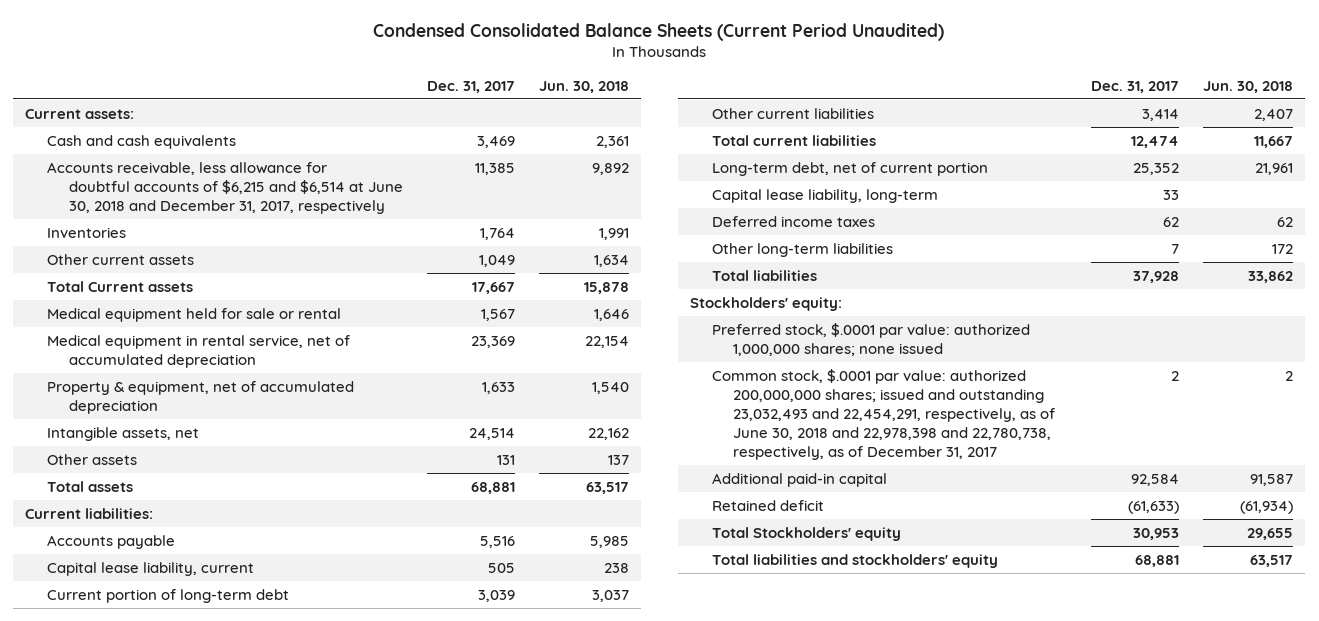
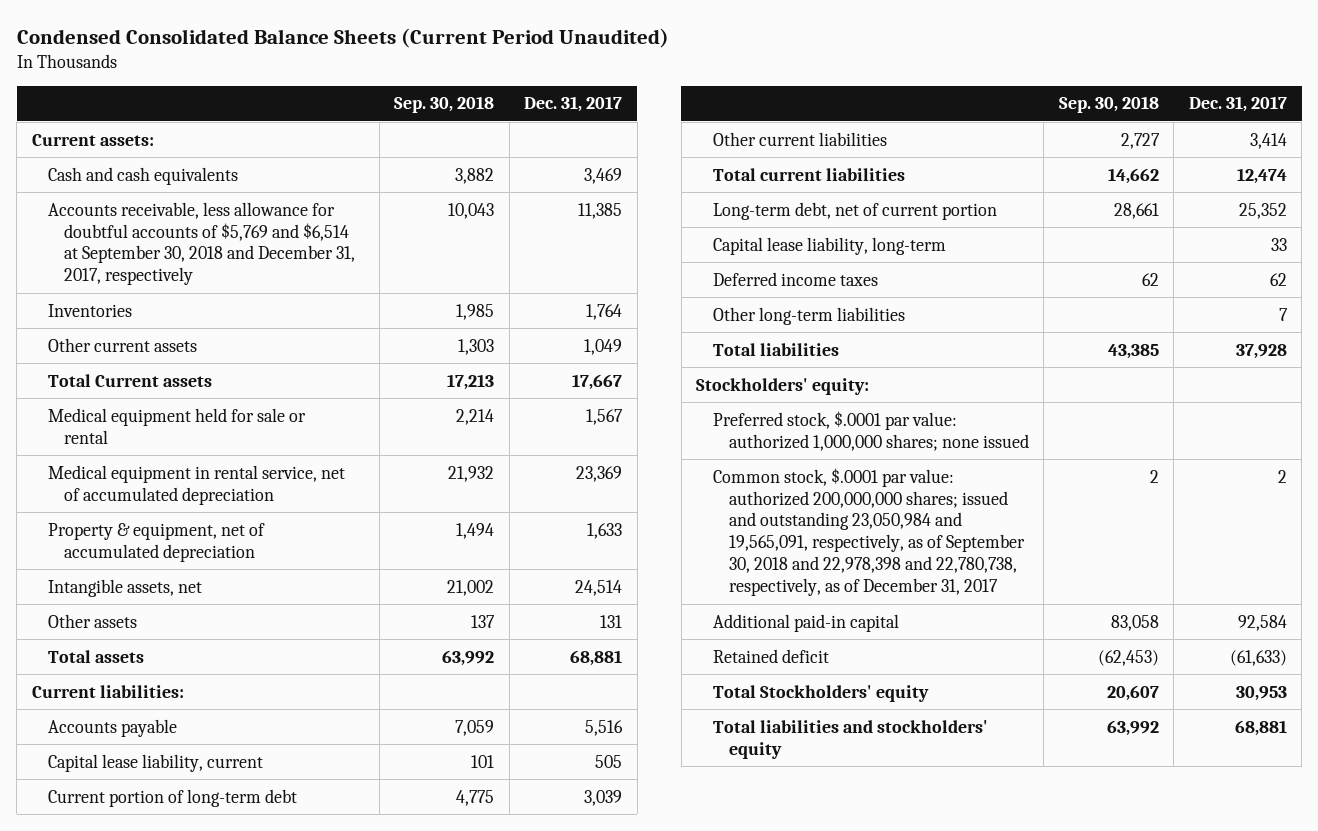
[538,80,629,93] Jun. 30, 2018 -> none
none -> [394,96,495,114] Sep. 30, 2018
[46,161,403,214] Accounts receivable, less allowance for doubtful accounts of $6,215 and $6,514 at June 30, 2018 and December 31, 2017, respectively -> [47,201,356,286] Accounts receivable, less allowance for doubtful accounts of $5,769 and $6,514 at September 30, 2018 and December 31, 2017, respectively
[711,368,1056,460] Common stock, $.0001 par value: authorized 200,000,000 shares; issued and outstanding 23,032,493 and 22,454,291, respectively, as of June 30, 2018 and 22,978,398 and 22,780,738, respectively, as of December 31, 2017 -> [712,467,1025,597] Common stock, $.0001 par value: authorized 200,000,000 shares; issued and outstanding 23,050,984 and 19,565,091, respectively, as of September 30, 2018 and 22,978,398 and 22,780,738, respectively, as of December 31, 2017

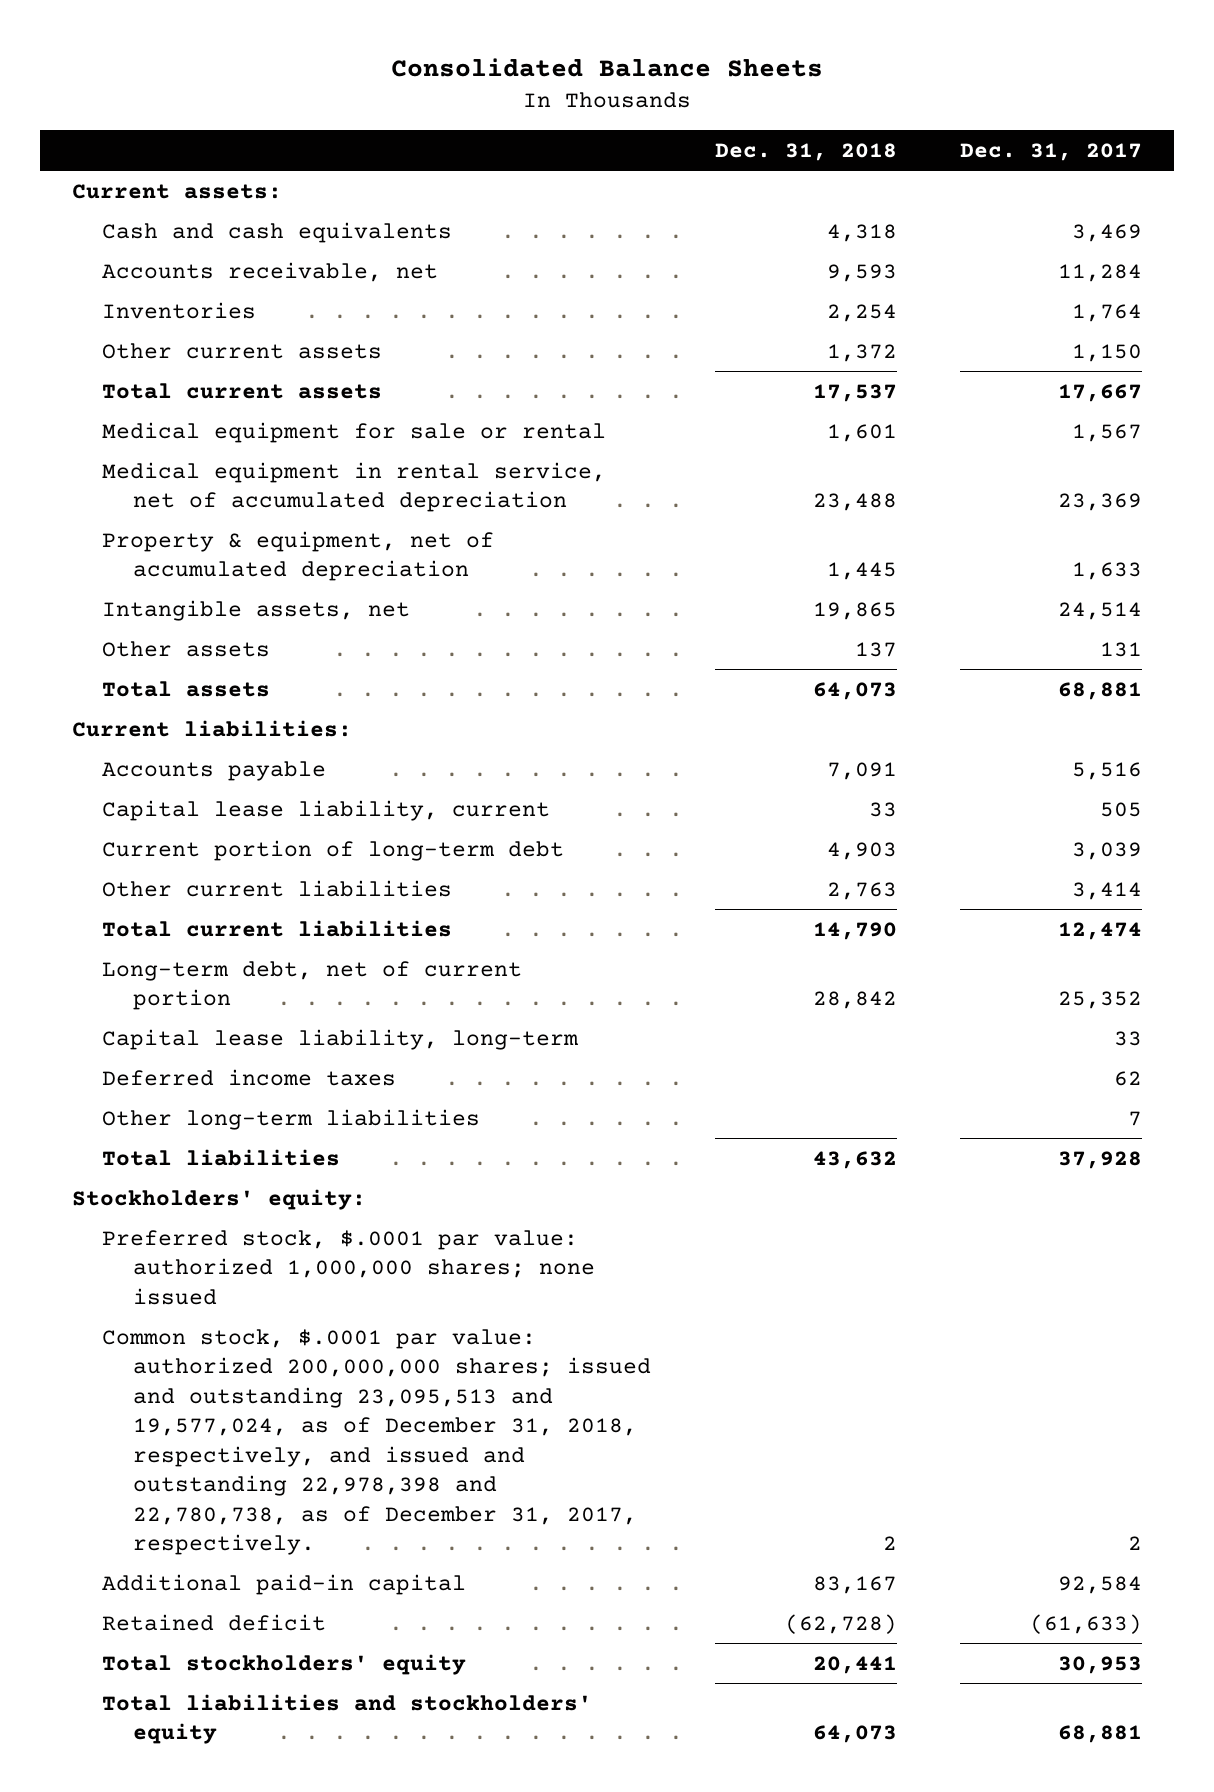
[16,27,669,48] Condensed Consolidated Balance Sheets (Current Period Unaudited) -> [391,57,824,77] Consolidated Balance Sheets
[394,96,495,114] Sep. 30, 2018 -> none
none -> [714,143,897,162] Dec. 31, 2018
[47,201,356,286] Accounts receivable, less allowance for doubtful accounts of $5,769 and $6,514 at September 30, 2018 and December 31, 2017, respectively -> none
none -> [102,261,439,282] Accounts receivable, net
[584,338,623,355] 1,049 -> [1072,343,1143,362] 1,150
[47,373,212,387] Total Current assets -> [102,382,383,399] Total current assets
[47,407,306,444] Medical equipment held for sale or rental -> [102,421,607,443] Medical equipment for sale or rental
[712,467,1025,597] Common stock, $.0001 par value: authorized 200,000,000 shares; issued and outstanding 23,050,984 and 19,565,091, respectively, as of September 30, 2018 and 22,978,398 and 22,780,738, respectively, as of December 31, 2017 -> [102,1328,652,1556] Common stock, $.0001 par value: authorized 200,000,000 shares; issued and outstanding 23,095,513 and 19,577,024, as of December 31, 2018, respectively, and issued and outstanding 22,978,398 and 22,780,738, as of December 31, 2017, respectively.
[712,684,929,702] Total Stockholders' equity -> [102,1653,467,1675] Total stockholders' equity

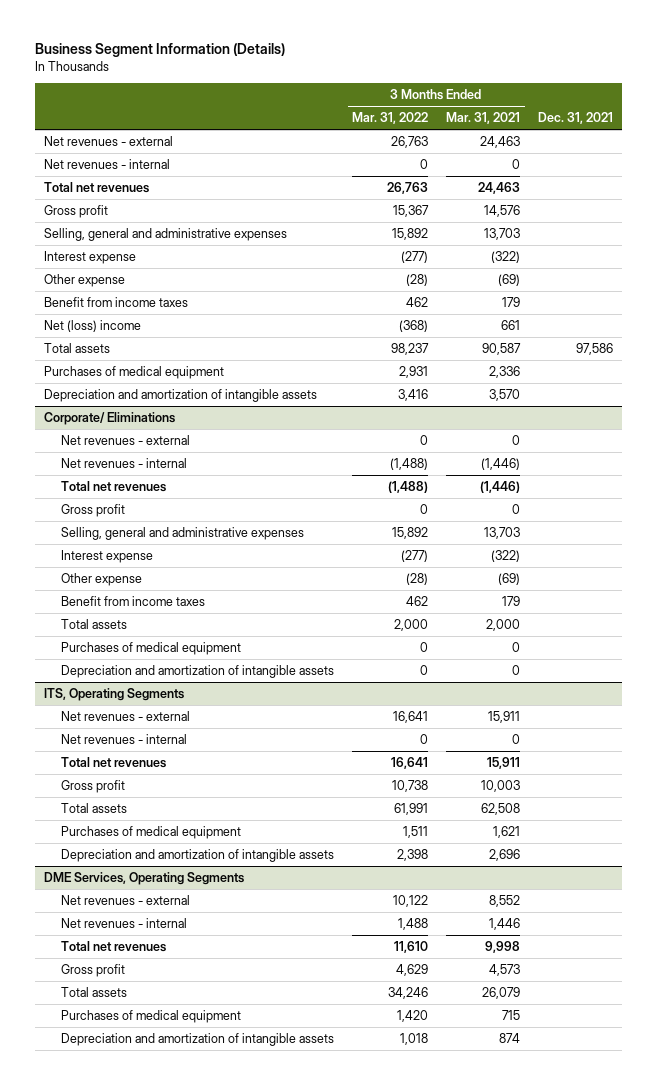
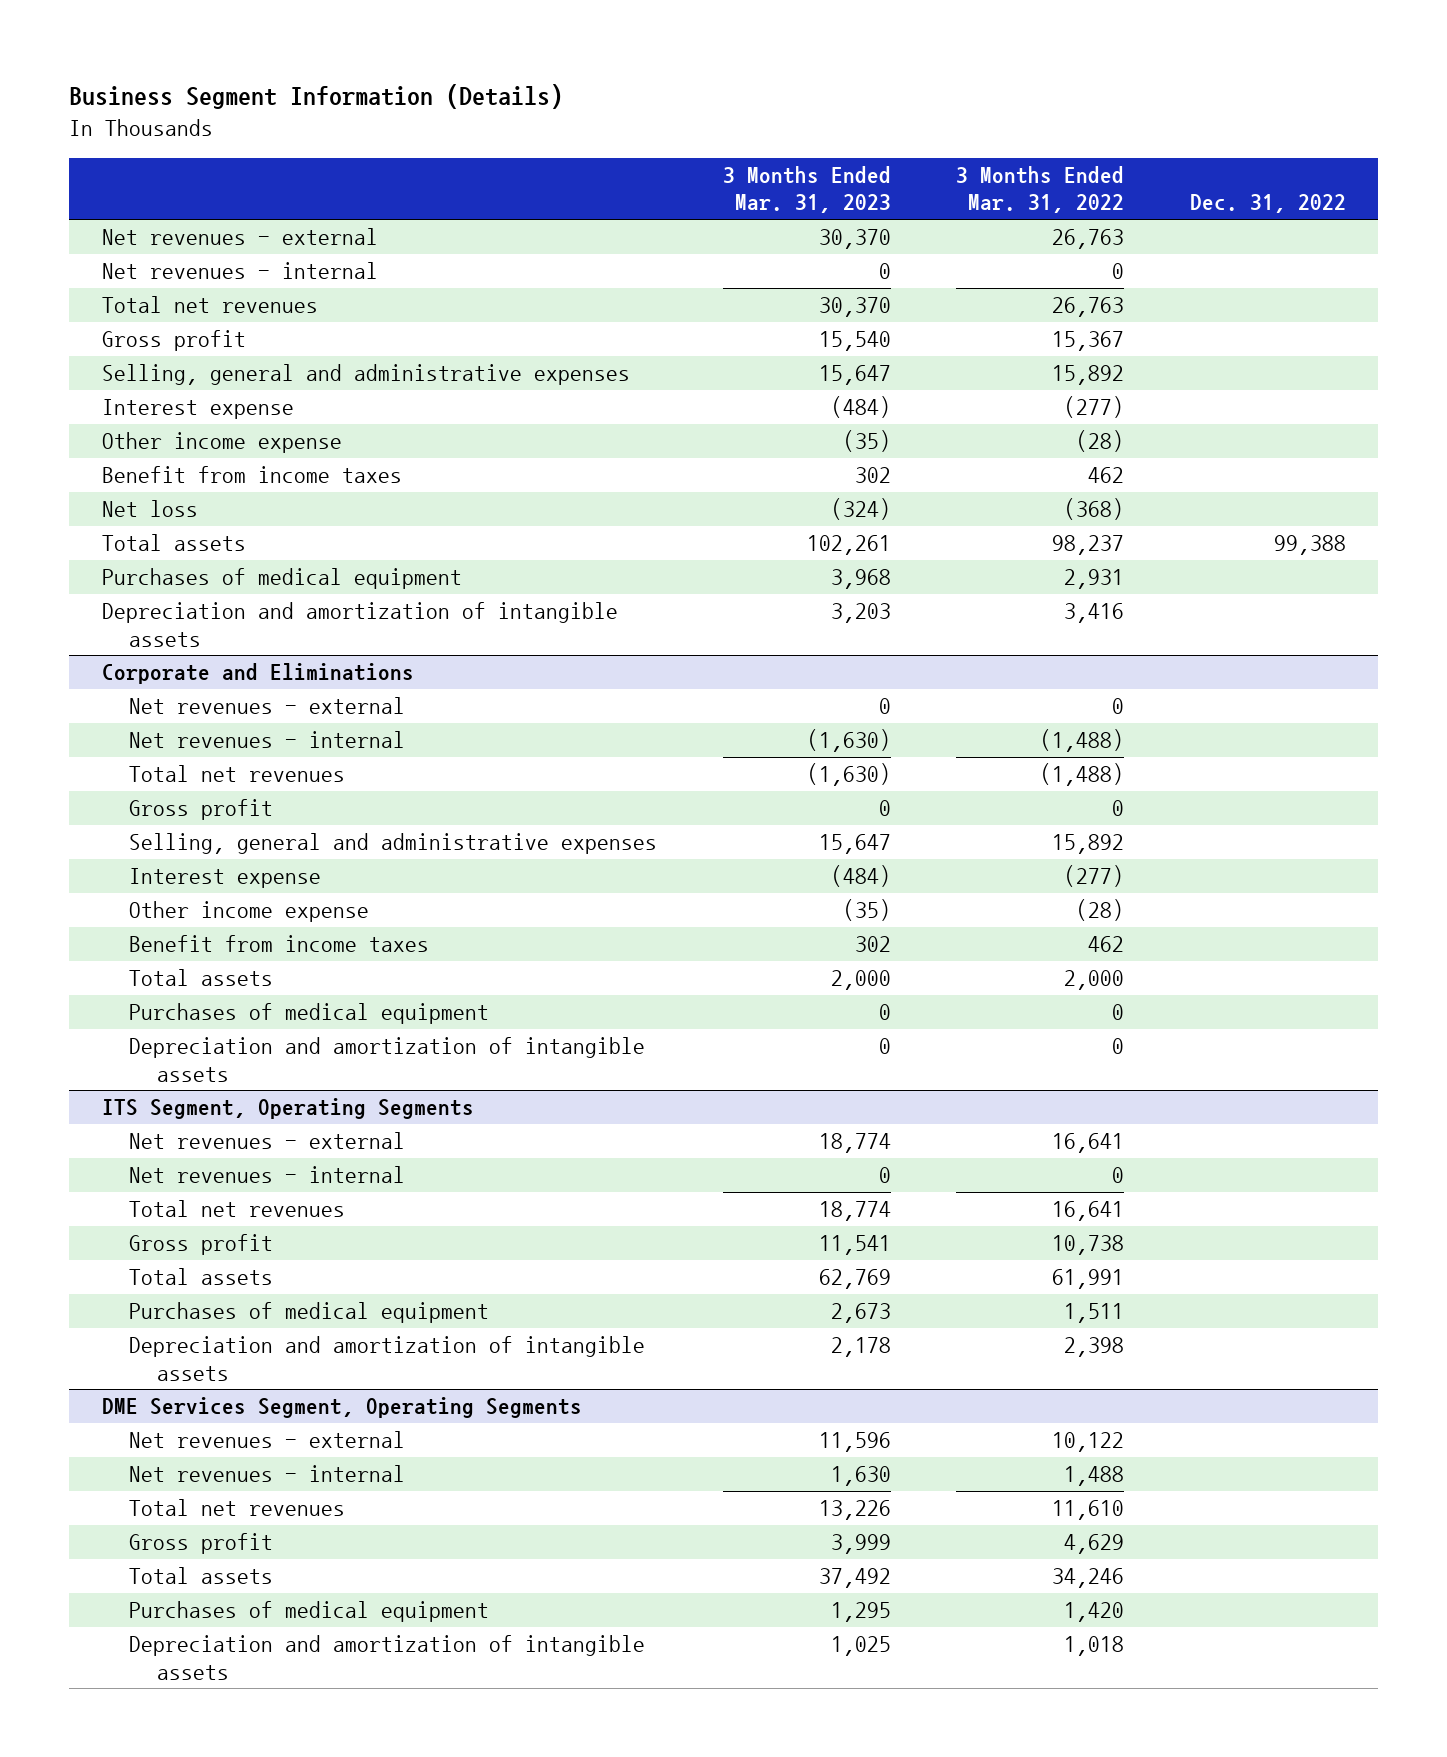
[446,112,521,125] Mar. 31, 2021 -> none
[537,112,613,125] Dec. 31, 2021 -> none
none -> [722,166,891,214] 3 Months Ended Mar. 31, 2023
none -> [1189,194,1346,214] Dec. 31, 2022
[43,274,125,288] Other expense -> [101,432,342,454] Other income expense
[43,320,141,333] Net (loss) income -> [101,500,198,518] Net loss
[43,412,175,426] Corporate/ Eliminations -> [101,663,414,685] Corporate and Eliminations
[61,573,143,587] Other expense -> [129,901,370,923] Other income expense
[43,688,184,702] ITS, Operating Segments -> [101,1098,474,1120] ITS Segment, Operating Segments
[43,872,244,886] DME Services, Operating Segments -> [101,1397,582,1419] DME Services Segment, Operating Segments

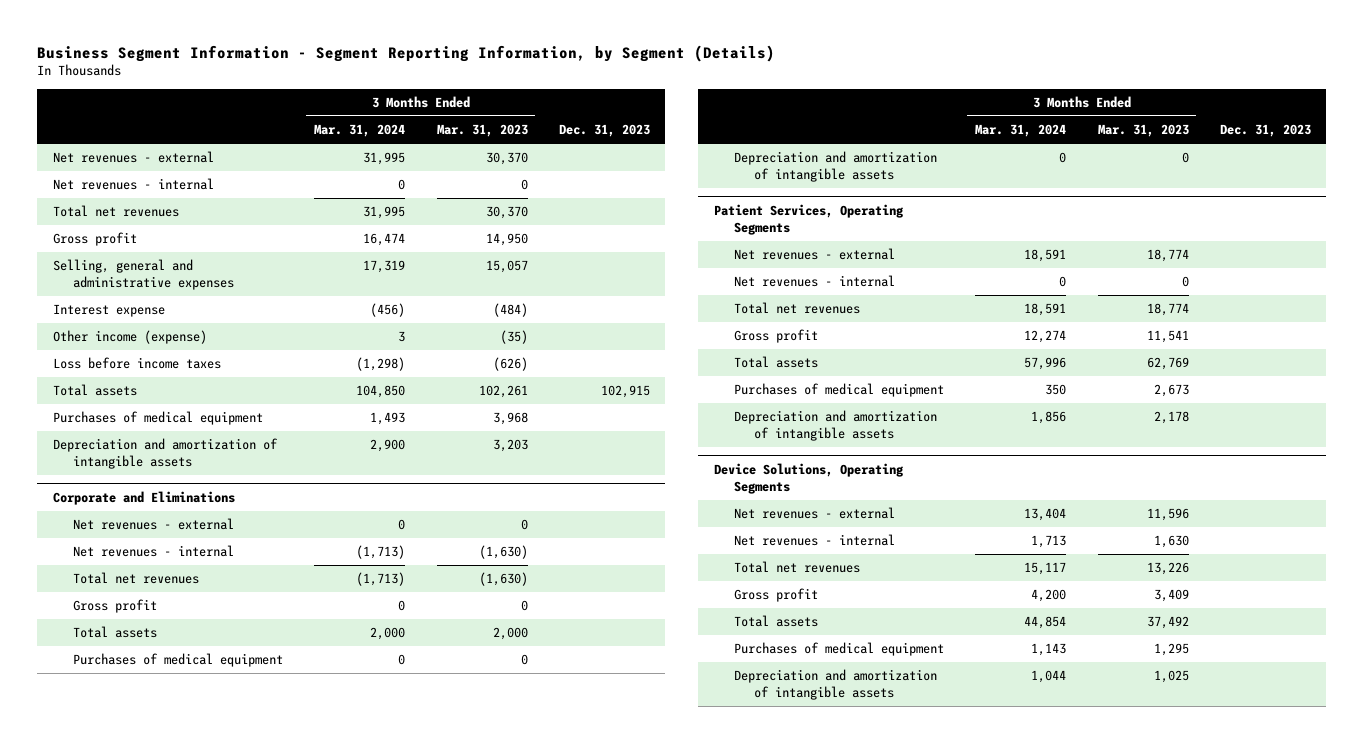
[68,84,563,110] Business Segment Information (Details) -> [37,44,776,62] Business Segment Information - Segment Reporting Information, by Segment (Details)
[956,166,1125,214] 3 Months Ended Mar. 31, 2022 -> none
[1189,194,1346,214] Dec. 31, 2022 -> none
none -> [314,124,406,138] Mar. 31, 2024
none -> [558,124,650,138] Dec. 31, 2023
[818,331,891,352] 15,540 -> [485,233,528,247] 14,950
[818,365,891,386] 15,647 -> [485,260,528,274] 15,057
[101,466,402,484] Benefit from income taxes -> none
[101,500,198,518] Net loss -> none
[101,432,342,454] Other income expense -> [52,330,207,345] Other income (expense)
none -> [52,357,221,370] Loss before income taxes
[129,833,658,855] Selling, general and administrative expenses -> none
[129,868,322,889] Interest expense -> none
[129,901,370,923] Other income expense -> none
[129,935,430,953] Benefit from income taxes -> none
[101,1098,474,1120] ITS Segment, Operating Segments -> none
none -> [713,203,904,235] Patient Services, Operating Segments
[101,1397,582,1419] DME Services Segment, Operating Segments -> none
none -> [713,462,904,494] Device Solutions, Operating Segments
[830,1534,891,1555] 3,999 -> [1153,589,1189,603] 3,409

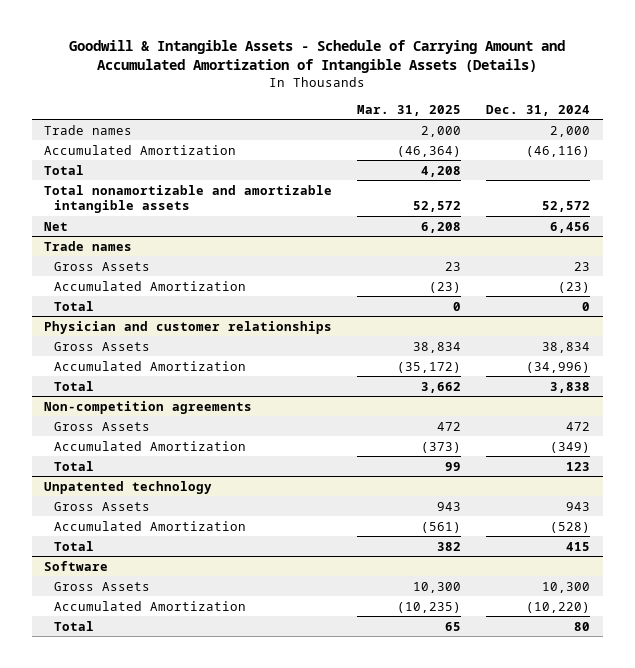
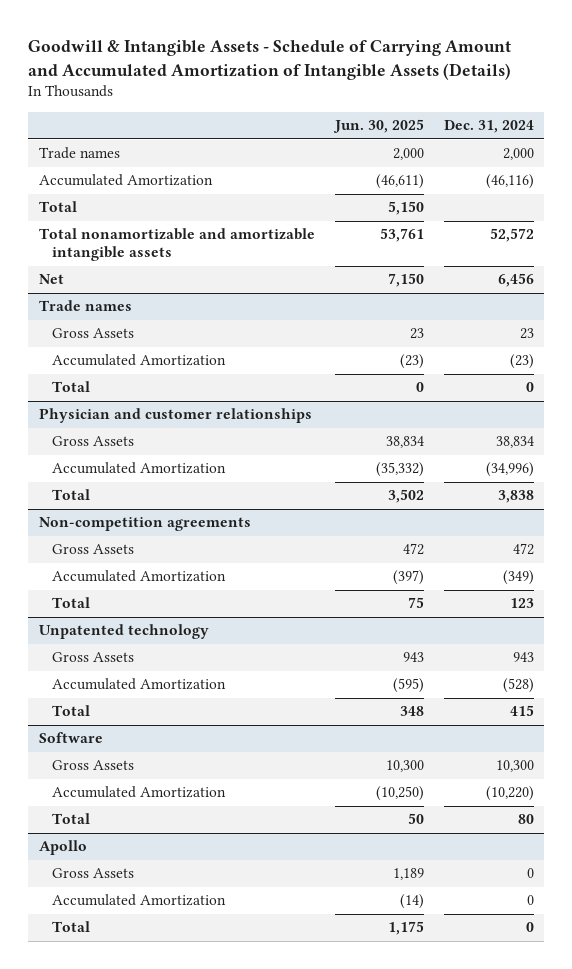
[357,104,462,116] Mar. 31, 2025 -> none
none -> [332,119,424,134] Jun. 30, 2025
none -> [38,840,87,856] Apollo
none -> [51,868,134,879] Gross Assets
none -> [51,894,226,907] Accumulated Amortization
none -> [51,921,90,933] Total

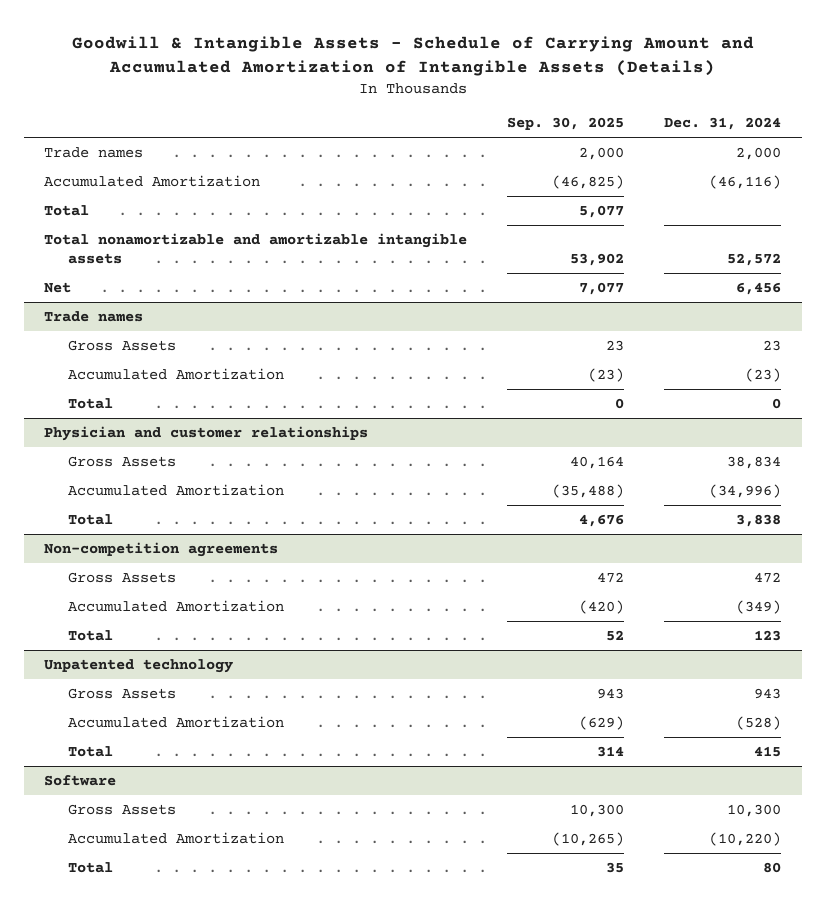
[332,119,424,134] Jun. 30, 2025 -> none
none -> [507,117,625,131] Sep. 30, 2025
[38,840,87,856] Apollo -> none
[51,868,134,879] Gross Assets -> none
[51,894,226,907] Accumulated Amortization -> none
[51,921,90,933] Total -> none

